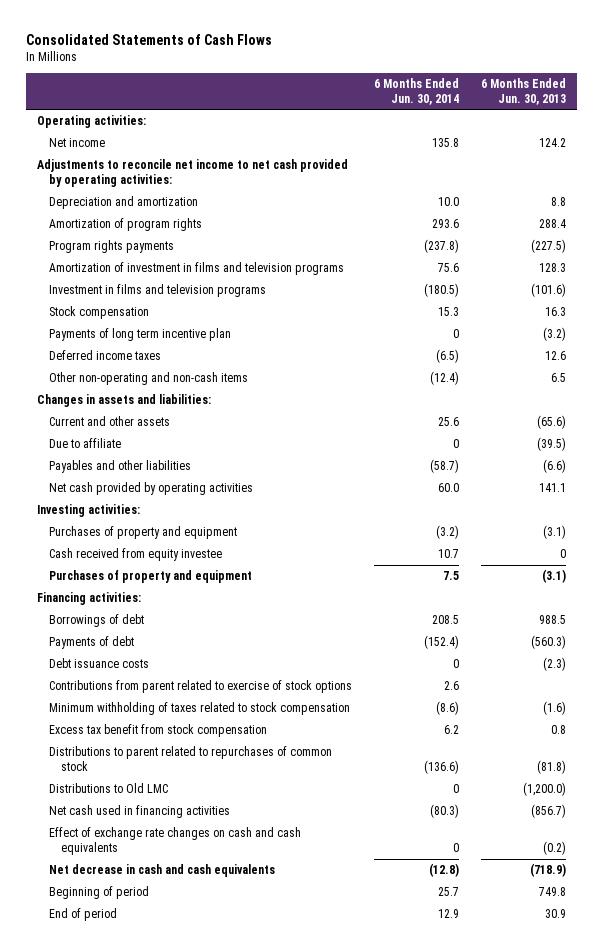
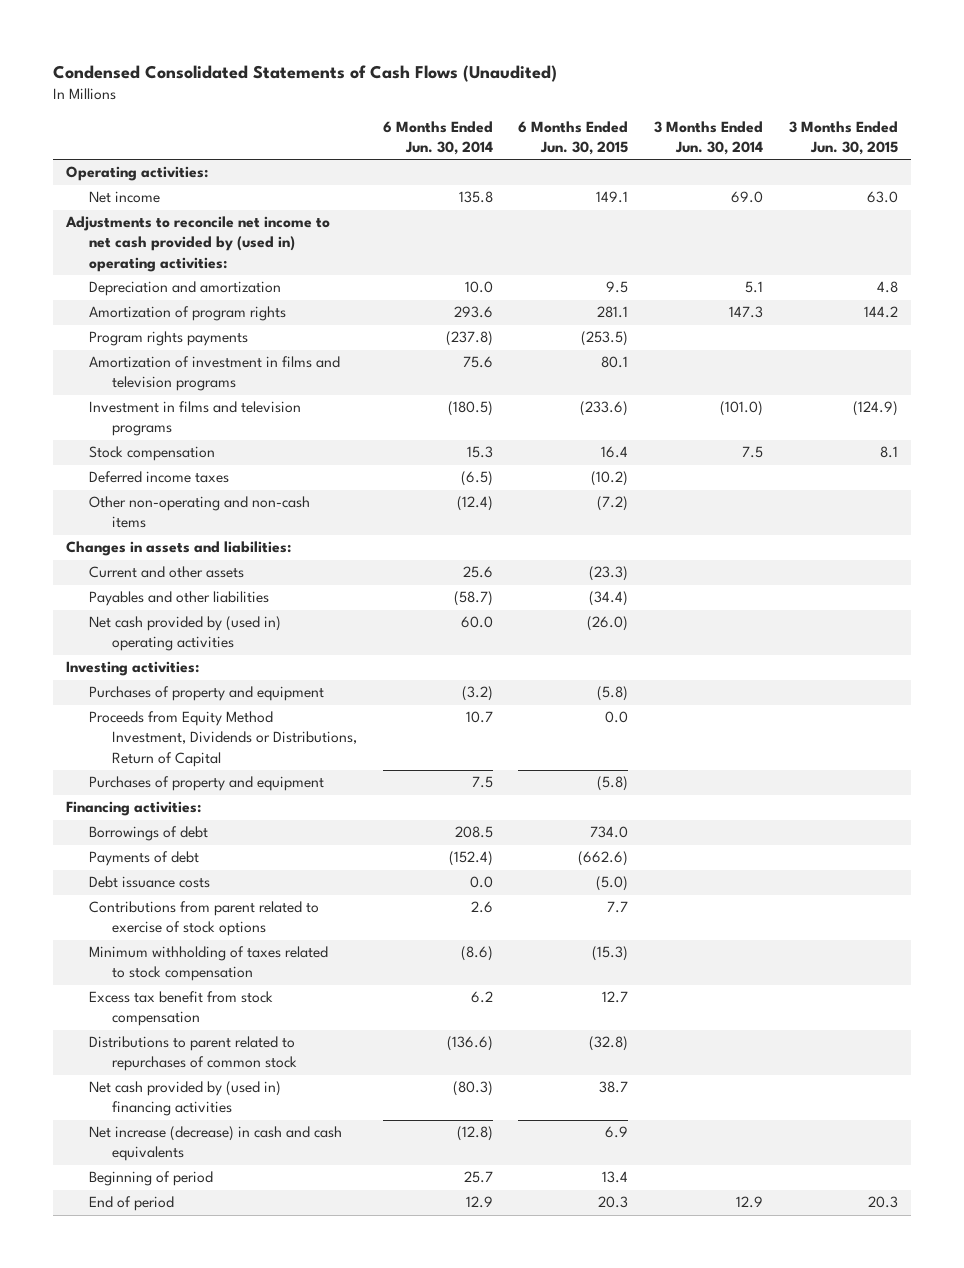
[25,33,272,45] Consolidated Statements of Cash Flows -> [53,64,558,82] Condensed Consolidated Statements of Cash Flows (Unaudited)
[481,77,567,105] 6 Months Ended Jun. 30, 2013 -> none
none -> [518,120,629,155] 6 Months Ended Jun. 30, 2015
none -> [654,120,764,155] 3 Months Ended Jun. 30, 2014
none -> [789,120,899,155] 3 Months Ended Jun. 30, 2015
[37,159,349,188] Adjustments to reconcile net income to net cash provided by operating activities: -> [65,216,331,272] Adjustments to reconcile net income to net cash provided by (used in) operating activities:
[48,328,231,342] Payments of long term incentive plan -> none
[48,438,121,449] Due to affiliate -> none
[48,482,253,496] Net cash provided by operating activities -> [89,616,282,652] Net cash provided by (used in) operating activities
[48,548,222,562] Cash received from equity investee -> [89,711,357,767] Proceeds from Equity Method Investment, Dividends or Distributions, Return of Capital
[452,659,459,669] 0 -> [469,876,493,889] 0.0
[48,783,168,794] Distributions to Old LMC -> none
[48,827,301,856] Effect of exchange rate changes on cash and cash equivalents -> none
[48,805,230,819] Net cash used in financing activities -> [89,1081,282,1117] Net cash provided by (used in) financing activities
[48,864,275,878] Net decrease in cash and cash equivalents -> [89,1126,343,1162] Net increase (decrease) in cash and cash equivalents

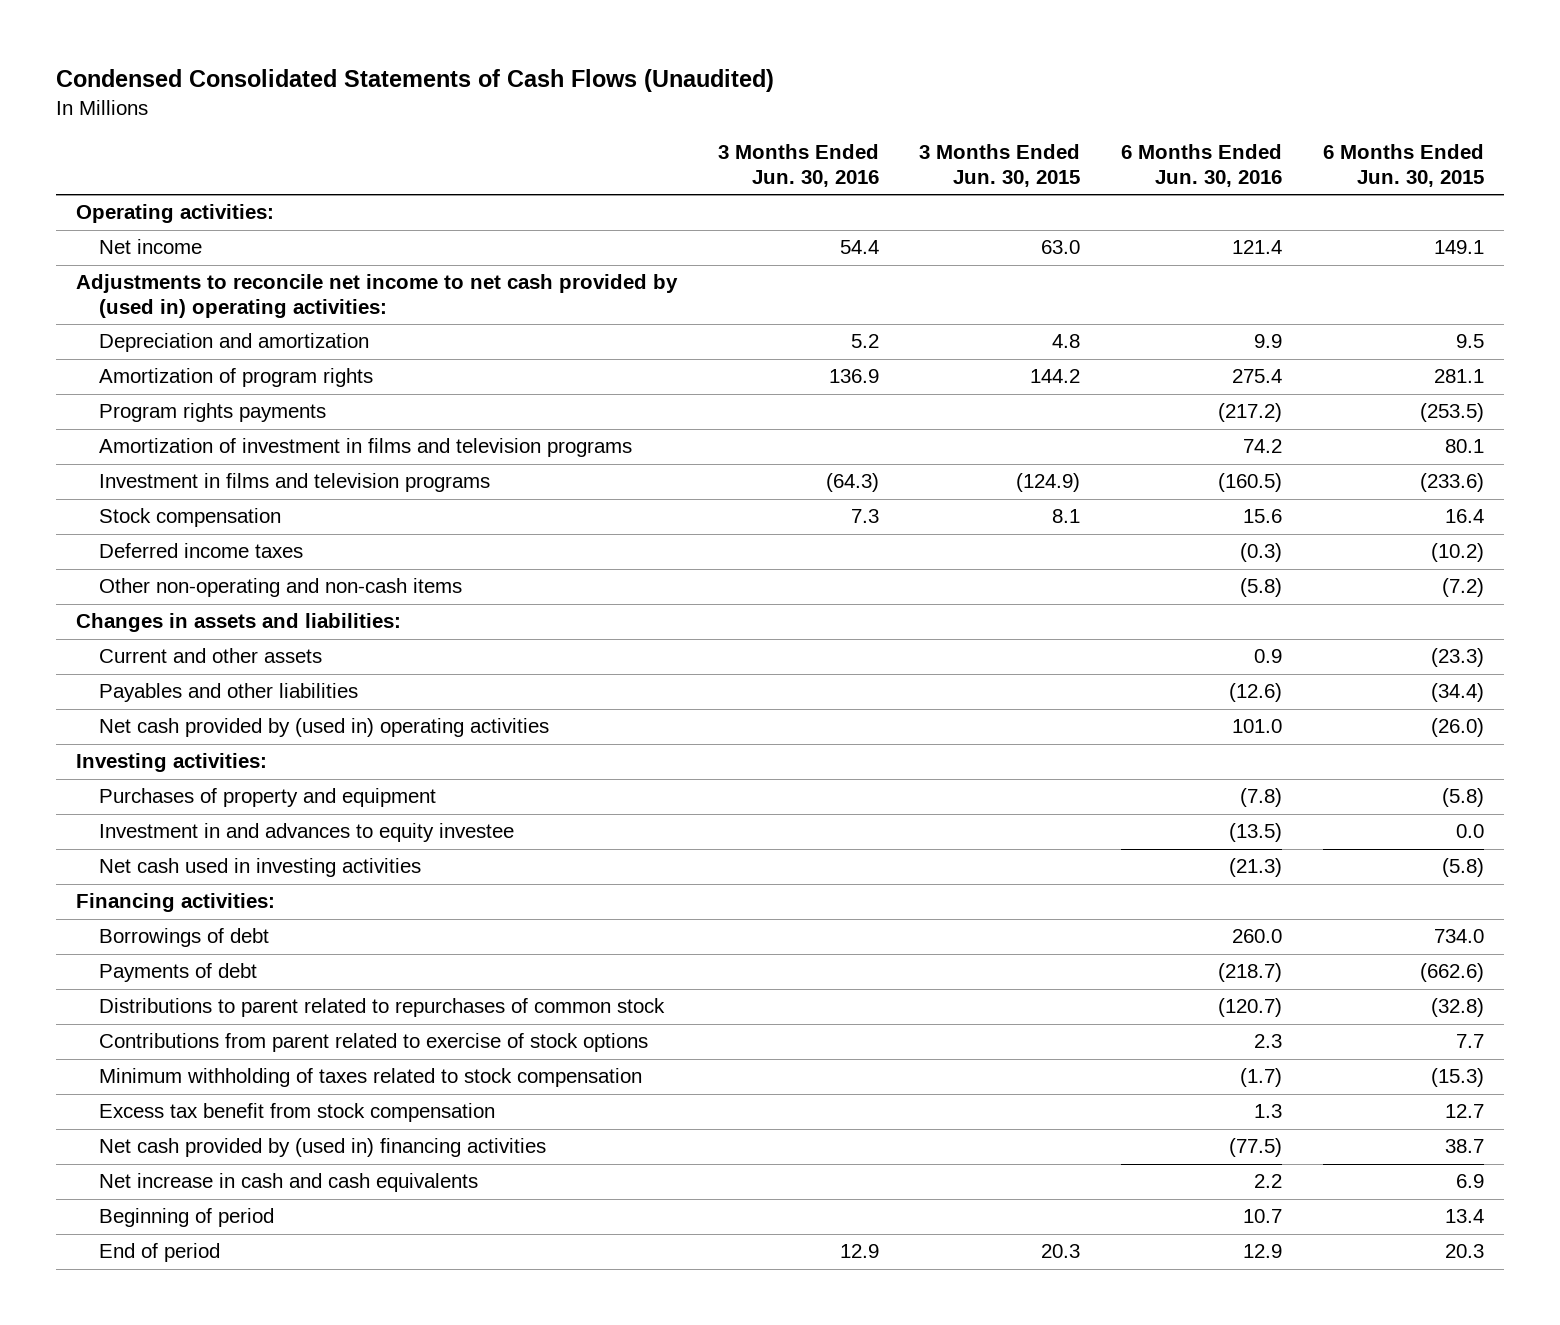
[382,120,493,155] 6 Months Ended Jun. 30, 2014 -> none
[654,120,764,155] 3 Months Ended Jun. 30, 2014 -> none
none -> [717,144,879,187] 3 Months Ended Jun. 30, 2016
none -> [1121,144,1283,187] 6 Months Ended Jun. 30, 2016
[89,711,357,767] Proceeds from Equity Method Investment, Dividends or Distributions, Return of Capital -> none
none -> [99,823,515,843] Investment in and advances to equity investee
[89,776,325,792] Purchases of property and equipment -> [99,858,422,878] Net cash used in investing activities
[89,876,211,889] Debt issuance costs -> none
[89,1036,297,1072] Distributions to parent related to repurchases of common stock -> [99,998,666,1018] Distributions to parent related to repurchases of common stock
[89,1126,343,1162] Net increase (decrease) in cash and cash equivalents -> [99,1173,479,1193] Net increase in cash and cash equivalents

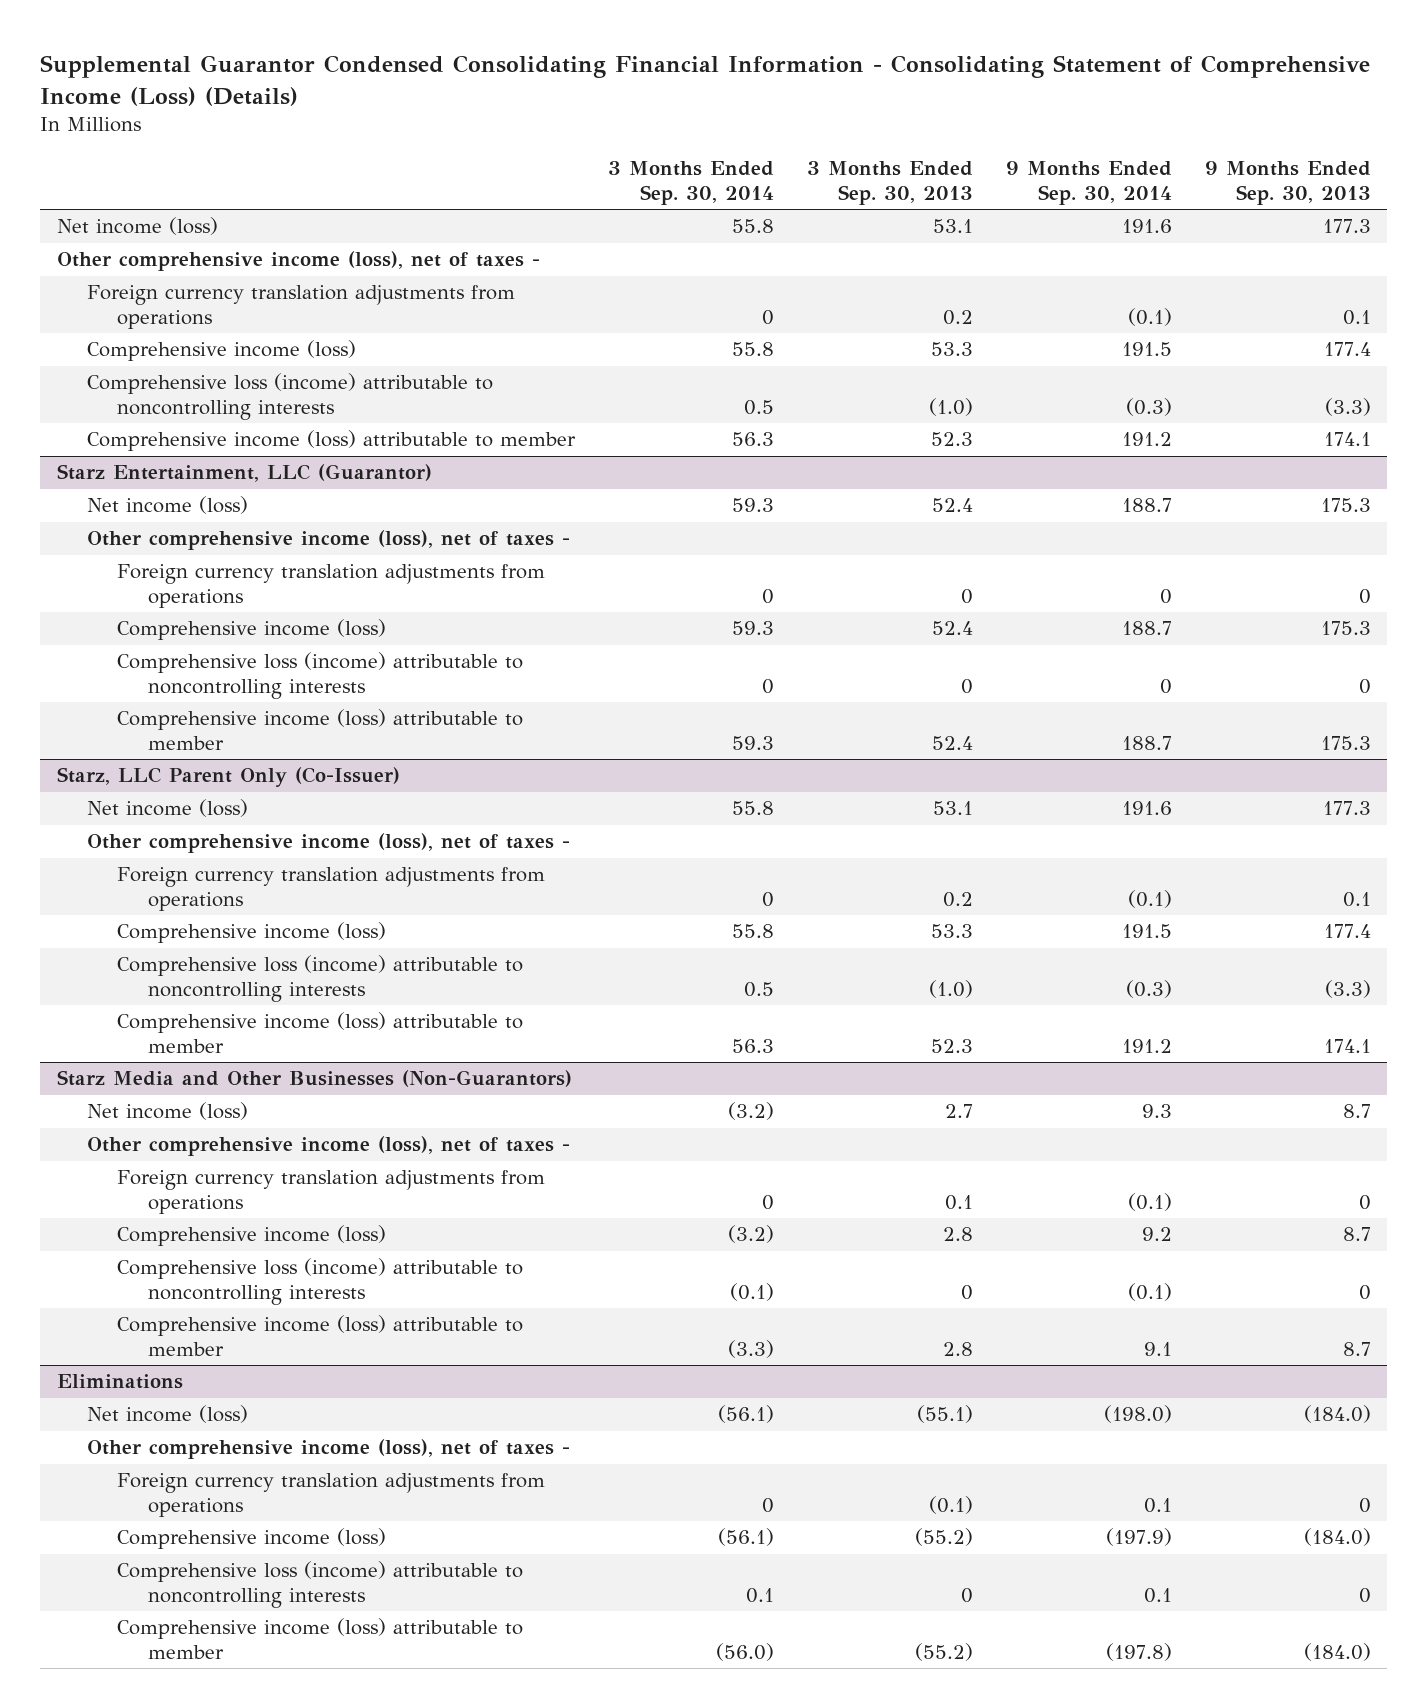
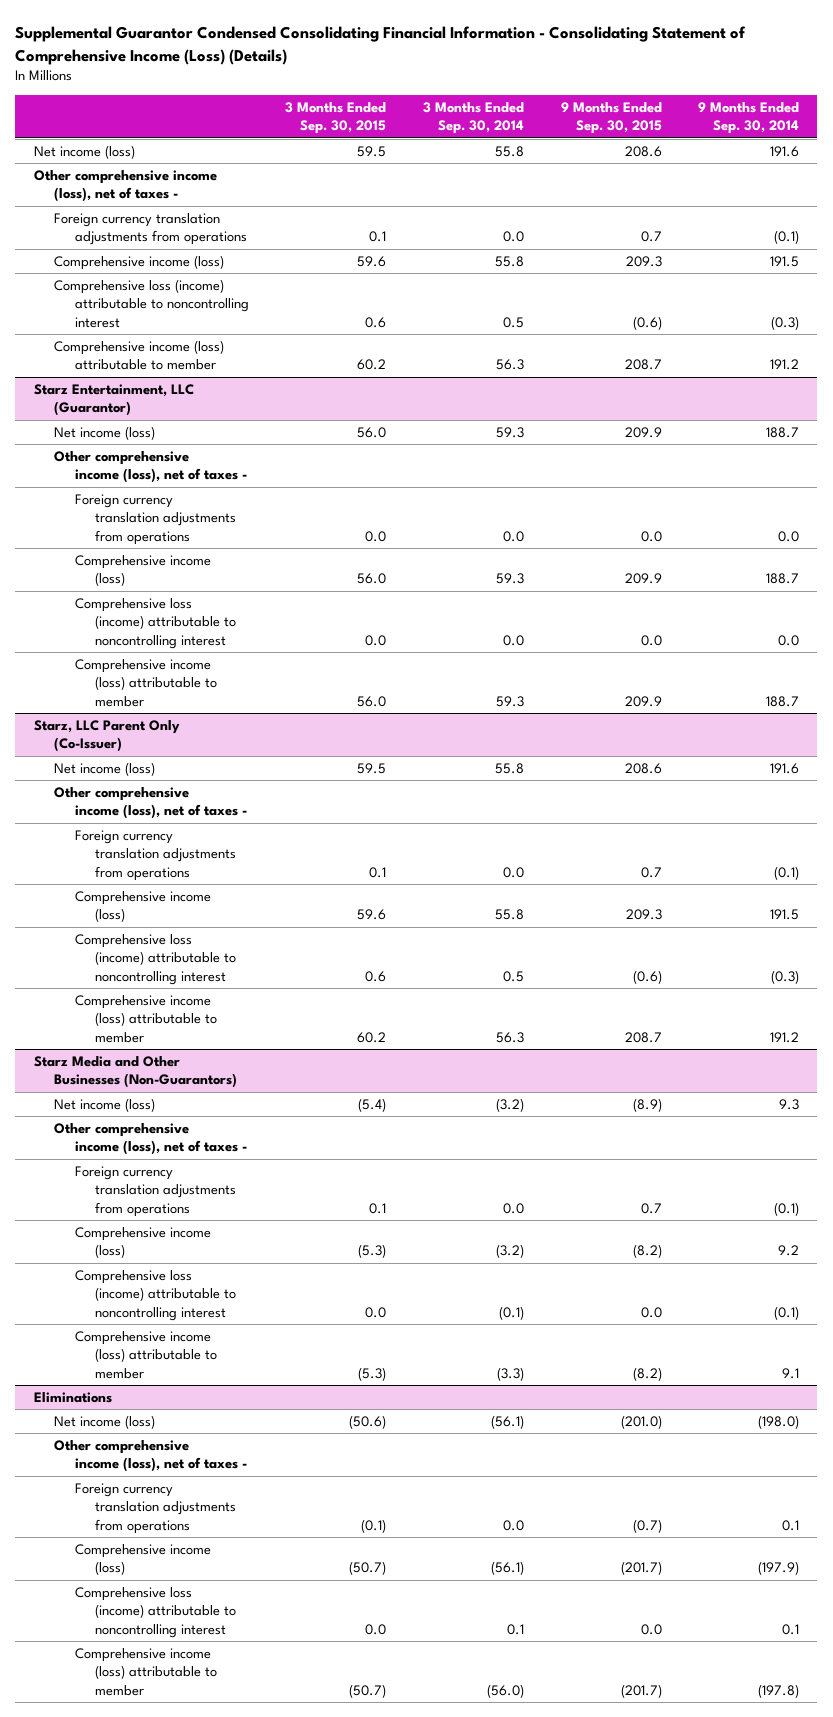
[806,161,973,205] 3 Months Ended Sep. 30, 2013 -> none
[1204,161,1371,205] 9 Months Ended Sep. 30, 2013 -> none
none -> [285,101,387,135] 3 Months Ended Sep. 30, 2015
none -> [560,101,662,135] 9 Months Ended Sep. 30, 2015
[761,310,774,326] 0 -> [502,231,524,243] 0.0
[87,373,494,421] Comprehensive loss (income) attributable to noncontrolling interests -> [54,278,249,328] Comprehensive loss (income) attributable to noncontrolling interest
[761,589,774,605] 0 -> [502,530,524,542] 0.0
[1159,589,1172,605] 0 -> [778,530,800,542] 0.0
[117,652,524,700] Comprehensive loss (income) attributable to noncontrolling interests -> [74,597,237,649] Comprehensive loss (income) attributable to noncontrolling interest
[761,679,774,695] 0 -> [502,634,524,646] 0.0
[1159,679,1172,695] 0 -> [778,634,800,646] 0.0
[761,892,774,908] 0 -> [502,866,524,878] 0.0
[117,955,524,1003] Comprehensive loss (income) attributable to noncontrolling interests -> [74,933,237,985] Comprehensive loss (income) attributable to noncontrolling interest
[761,1195,774,1211] 0 -> [502,1202,524,1214] 0.0
[117,1258,524,1306] Comprehensive loss (income) attributable to noncontrolling interests -> [74,1269,237,1321] Comprehensive loss (income) attributable to noncontrolling interest
[761,1498,774,1514] 0 -> [502,1519,524,1531] 0.0
[117,1561,524,1609] Comprehensive loss (income) attributable to noncontrolling interests -> [74,1586,237,1638] Comprehensive loss (income) attributable to noncontrolling interest

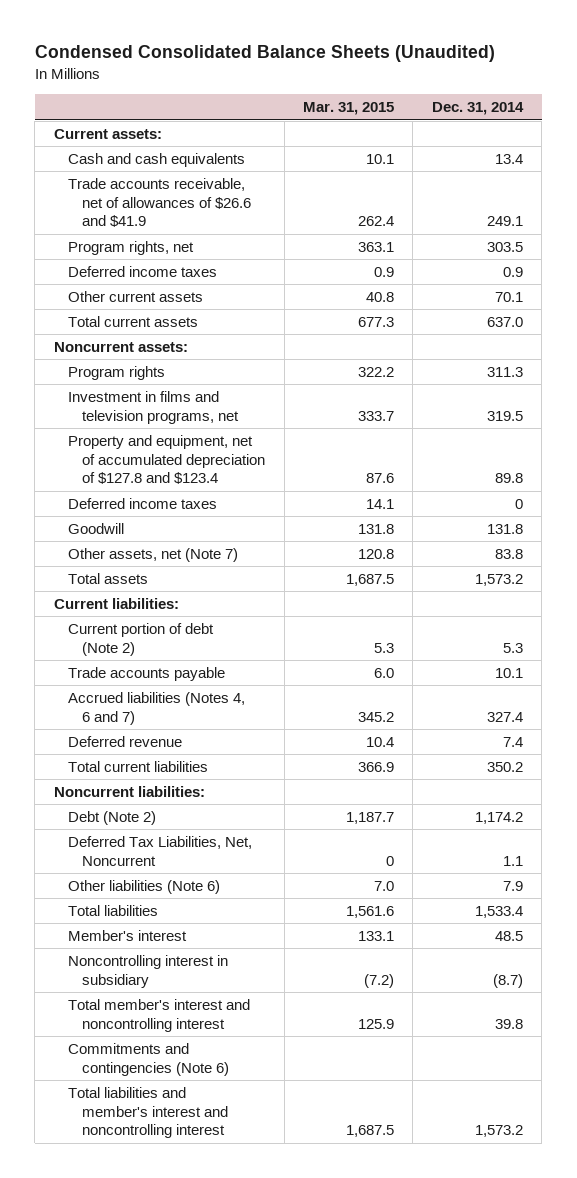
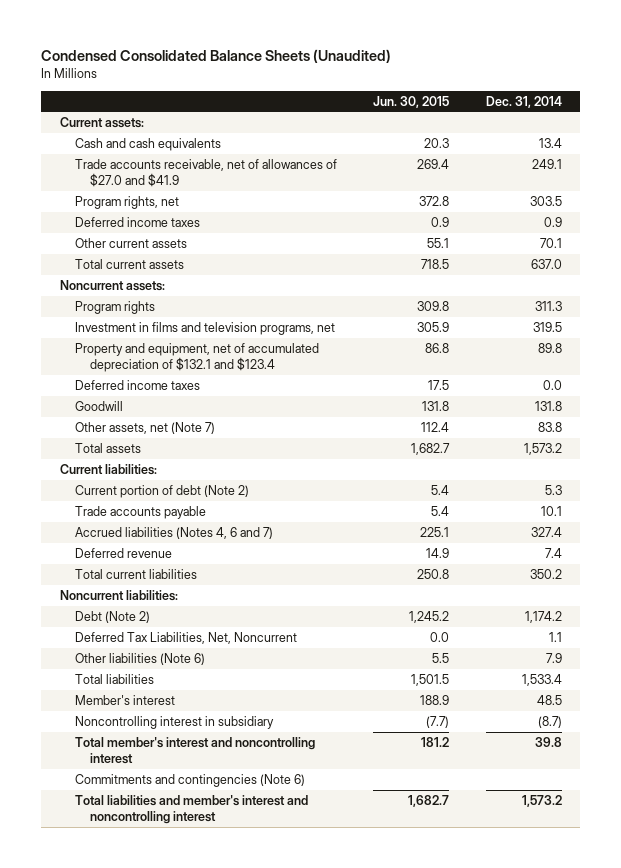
[302,102,394,116] Mar. 31, 2015 -> none
none -> [373,95,450,108] Jun. 30, 2015
[67,177,252,228] Trade accounts receivable, net of allowances of $26.6 and $41.9 -> [74,158,337,187] Trade accounts receivable, net of allowances of $27.0 and $41.9
[67,434,266,485] Property and equipment, net of accumulated depreciation of $127.8 and $123.4 -> [74,342,319,372] Property and equipment, net of accumulated depreciation of $132.1 and $123.4
[514,498,523,509] 0 -> [542,379,562,390] 0.0

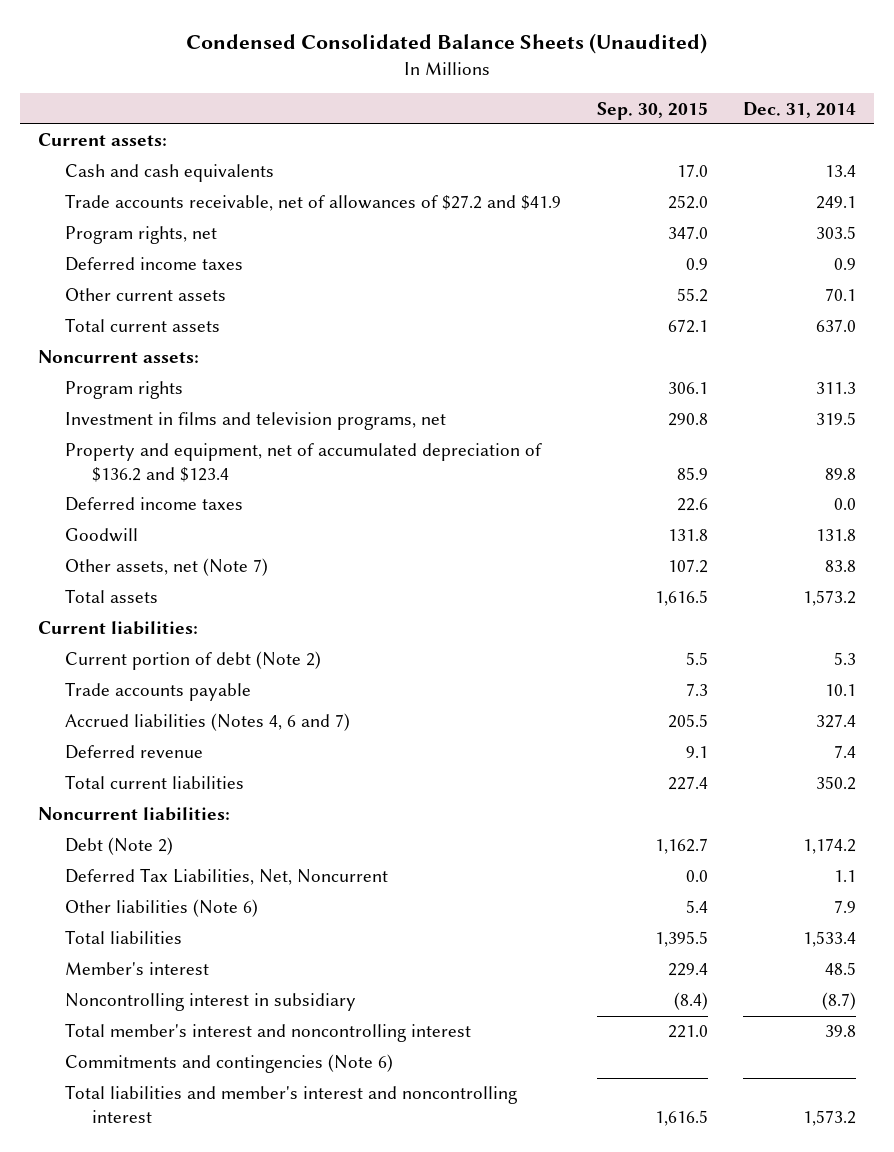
[373,95,450,108] Jun. 30, 2015 -> none
none -> [596,101,708,120] Sep. 30, 2015
[74,158,337,187] Trade accounts receivable, net of allowances of $27.0 and $41.9 -> [65,194,562,212] Trade accounts receivable, net of allowances of $27.2 and $41.9
[74,342,319,372] Property and equipment, net of accumulated depreciation of $132.1 and $123.4 -> [65,443,543,482] Property and equipment, net of accumulated depreciation of $136.2 and $123.4

